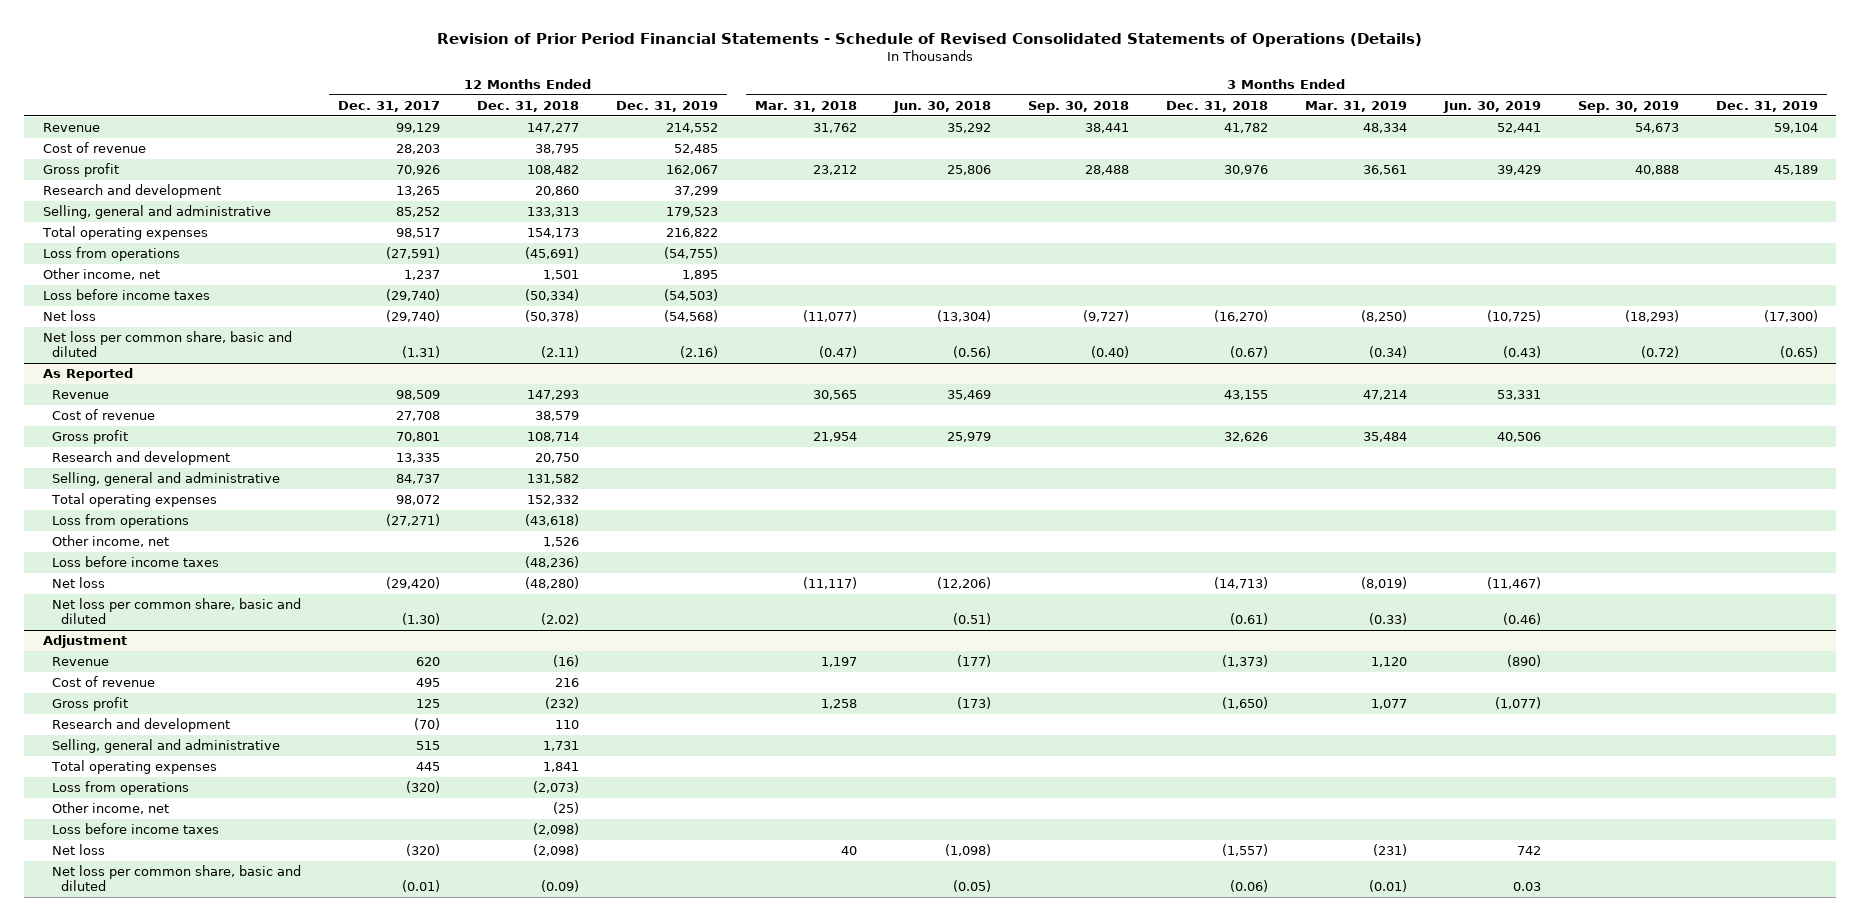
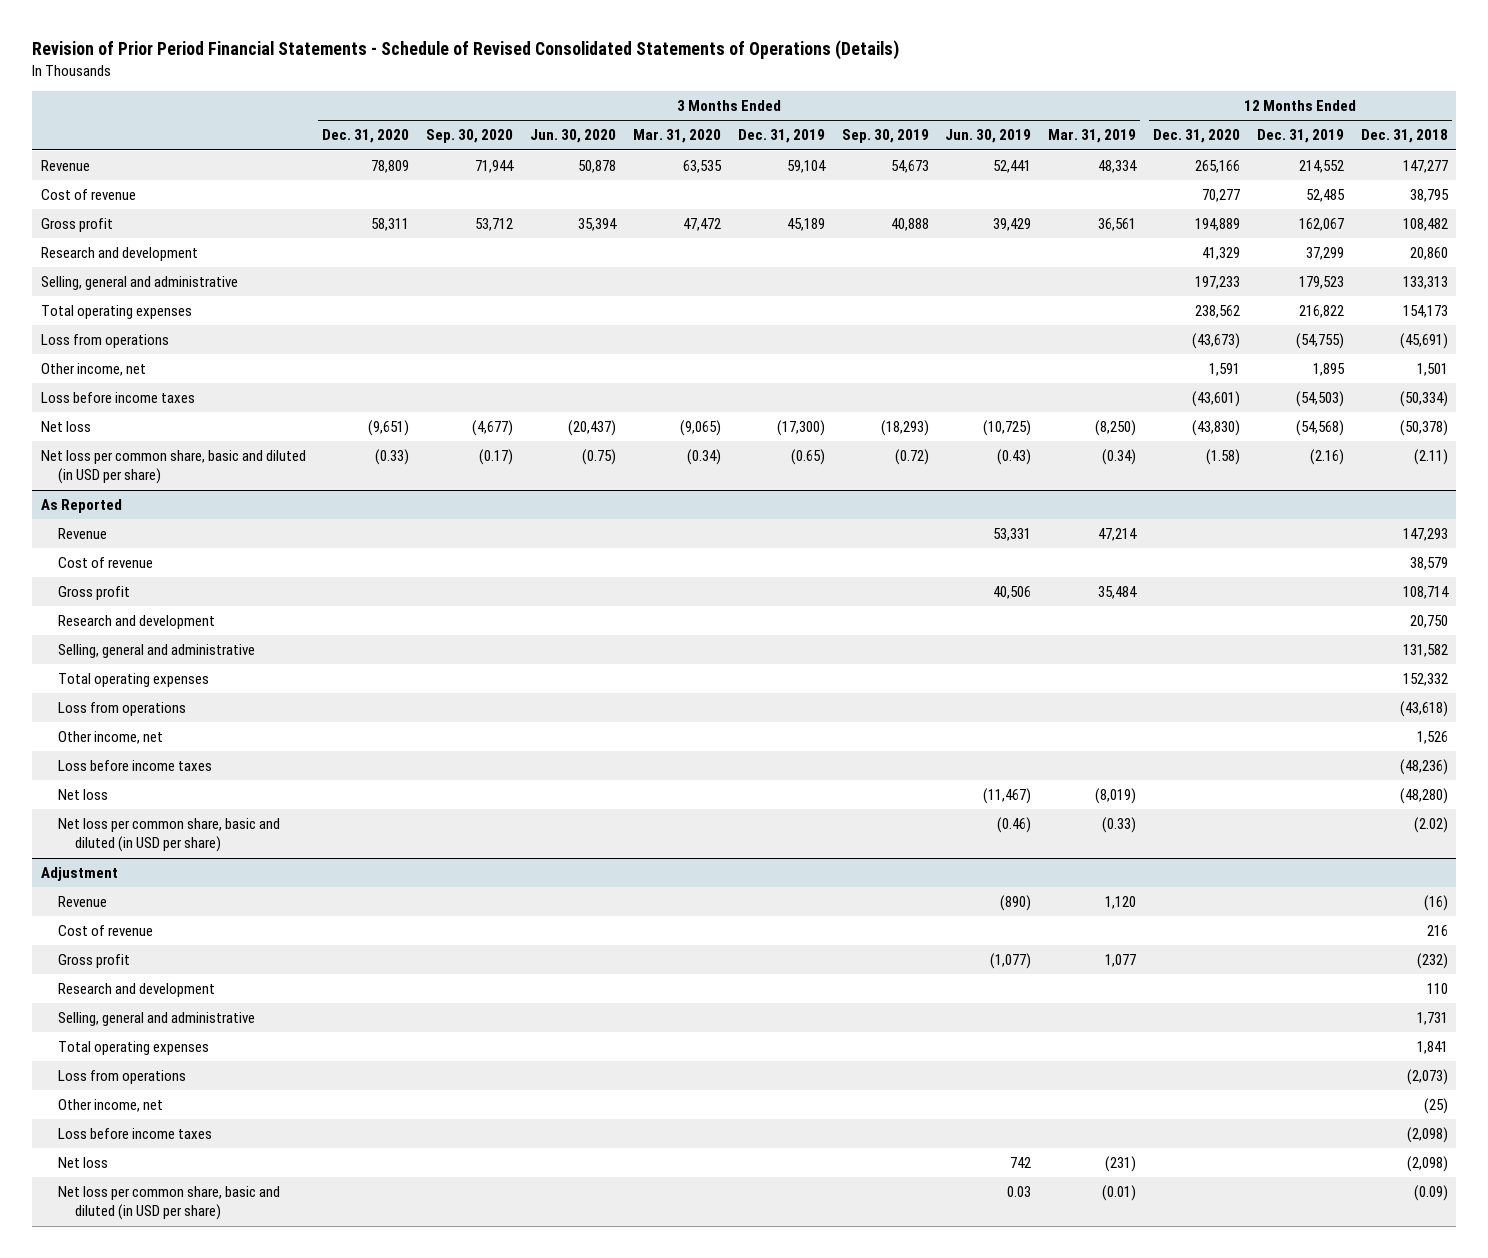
[337,100,440,112] Dec. 31, 2017 -> none
[754,100,857,112] Mar. 31, 2018 -> none
[892,100,991,113] Jun. 30, 2018 -> none
[1027,100,1129,113] Sep. 30, 2018 -> none
[1165,100,1268,112] Dec. 31, 2018 -> none
none -> [322,129,410,144] Dec. 31, 2020
none -> [426,129,514,144] Sep. 30, 2020
none -> [530,129,617,144] Jun. 30, 2020
none -> [632,129,721,144] Mar. 31, 2020
none -> [1153,129,1241,144] Dec. 31, 2020
[42,331,292,357] Net loss per common share, basic and diluted -> [40,450,306,485] Net loss per common share, basic and diluted (in USD per share)
[51,598,301,624] Net loss per common share, basic and diluted -> [58,818,281,853] Net loss per common share, basic and diluted (in USD per share)
[51,865,301,891] Net loss per common share, basic and diluted -> [58,1186,281,1221] Net loss per common share, basic and diluted (in USD per share)

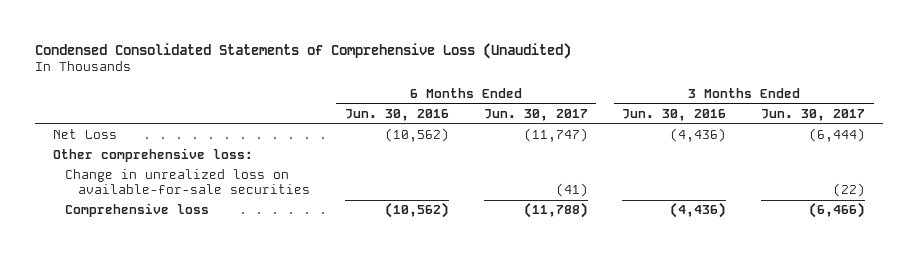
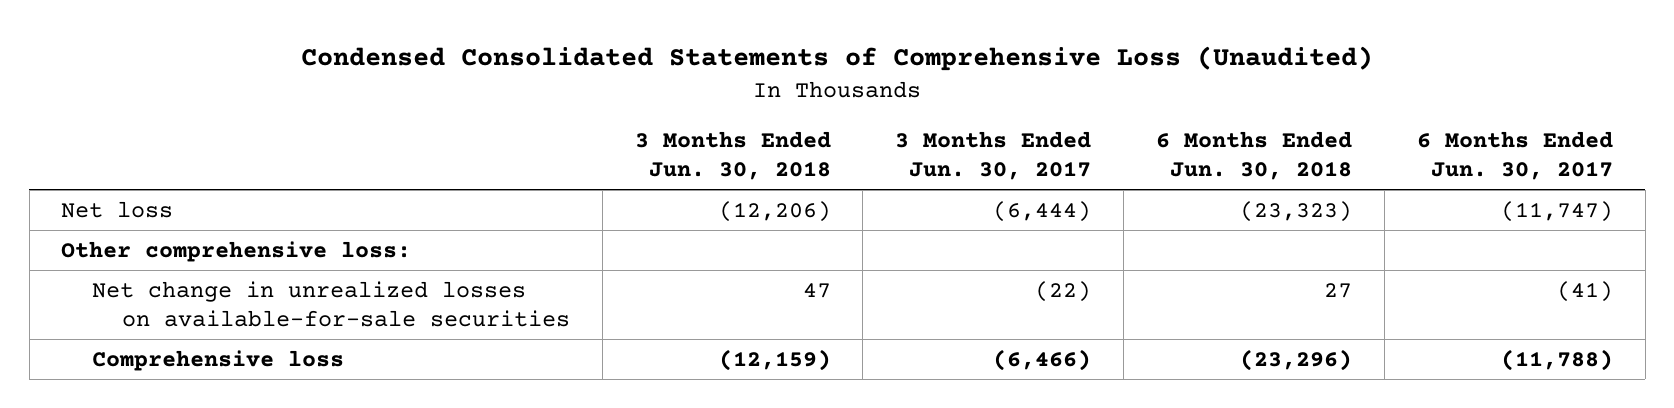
[344,109,449,122] Jun. 30, 2016 -> none
[622,109,727,122] Jun. 30, 2016 -> none
none -> [634,130,831,181] 3 Months Ended Jun. 30, 2018
none -> [1156,130,1353,181] 6 Months Ended Jun. 30, 2018
[52,129,117,140] Net Loss -> [61,200,174,218] Net loss
[65,169,310,194] Change in unrealized loss on available-for-sale securities -> [91,280,570,328] Net change in unrealized losses on available-for-sale securities

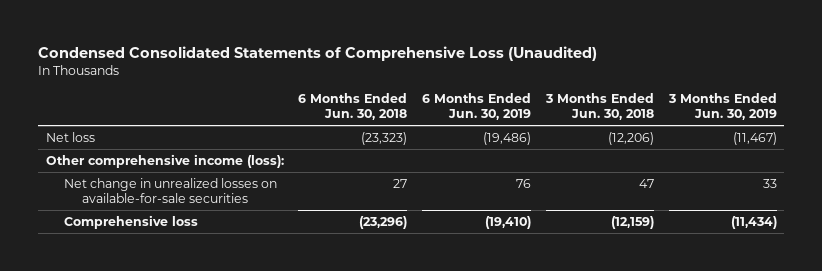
[895,130,1092,181] 3 Months Ended Jun. 30, 2017 -> none
[1416,130,1613,181] 6 Months Ended Jun. 30, 2017 -> none
none -> [422,92,532,121] 6 Months Ended Jun. 30, 2019
none -> [667,92,777,121] 3 Months Ended Jun. 30, 2019
[61,240,412,262] Other comprehensive loss: -> [45,153,284,168] Other comprehensive income (loss):

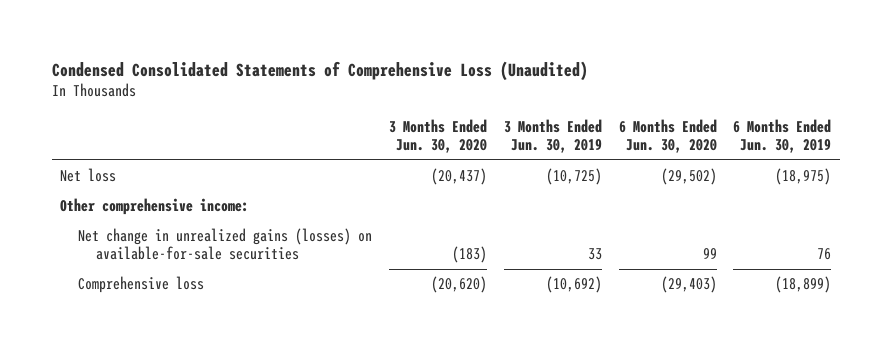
[298,92,408,121] 6 Months Ended Jun. 30, 2018 -> none
[545,92,655,121] 3 Months Ended Jun. 30, 2018 -> none
none -> [389,119,488,154] 3 Months Ended Jun. 30, 2020
none -> [618,119,717,154] 6 Months Ended Jun. 30, 2020
[483,131,532,145] (19,486) -> [775,168,832,186] (18,975)
[732,131,777,145] (11,467) -> [545,168,602,186] (10,725)
[45,153,284,168] Other comprehensive income (loss): -> [60,198,250,216] Other comprehensive income:
[64,177,278,203] Net change in unrealized losses on available-for-sale securities -> [78,228,373,261] Net change in unrealized gains (losses) on available-for-sale securities
[485,215,532,229] (19,410) -> [775,276,832,294] (18,899)
[730,215,777,229] (11,434) -> [545,276,602,294] (10,692)

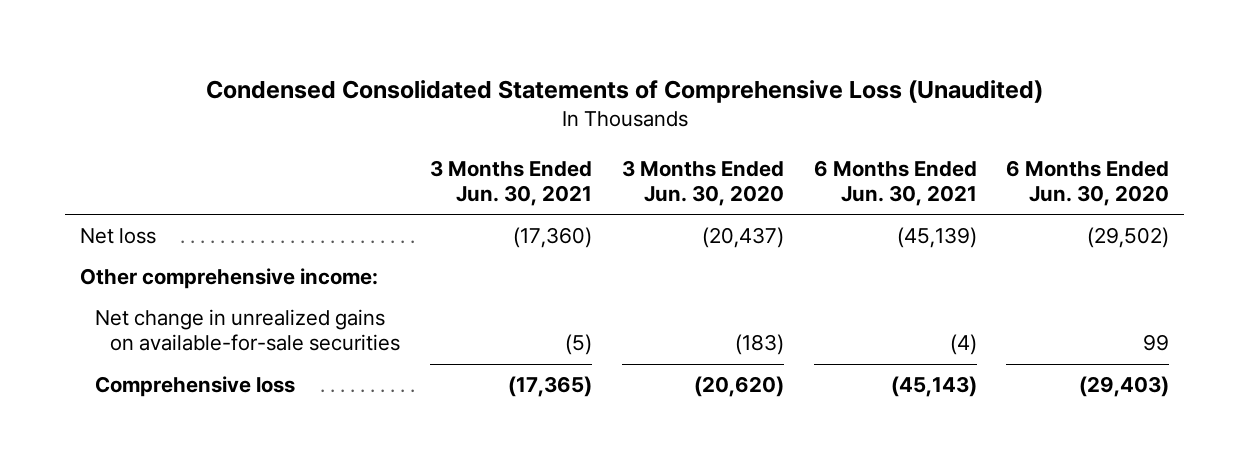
[503,119,602,154] 3 Months Ended Jun. 30, 2019 -> none
[733,119,832,154] 6 Months Ended Jun. 30, 2019 -> none
none -> [430,159,593,206] 3 Months Ended Jun. 30, 2021
none -> [813,159,977,206] 6 Months Ended Jun. 30, 2021
[78,228,373,261] Net change in unrealized gains (losses) on available-for-sale securities -> [95,309,401,352] Net change in unrealized gains on available-for-sale securities

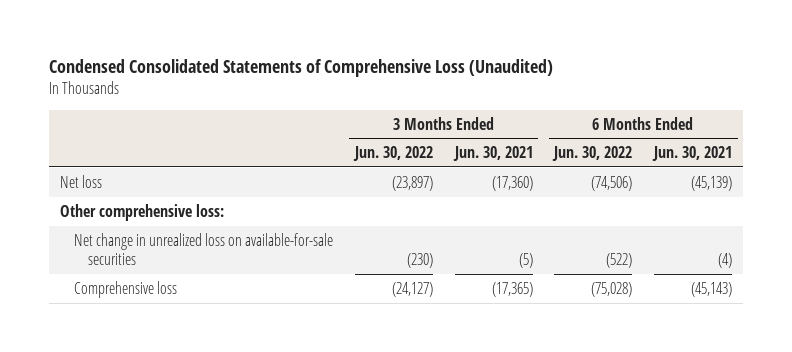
[621,159,784,206] 3 Months Ended Jun. 30, 2020 -> none
[1006,159,1170,206] 6 Months Ended Jun. 30, 2020 -> none
none -> [352,146,433,162] Jun. 30, 2022
none -> [552,146,633,162] Jun. 30, 2022
[79,268,378,290] Other comprehensive income: -> [60,203,225,221] Other comprehensive loss:
[95,309,401,352] Net change in unrealized gains on available-for-sale securities -> [74,232,334,265] Net change in unrealized loss on available-for-sale securities

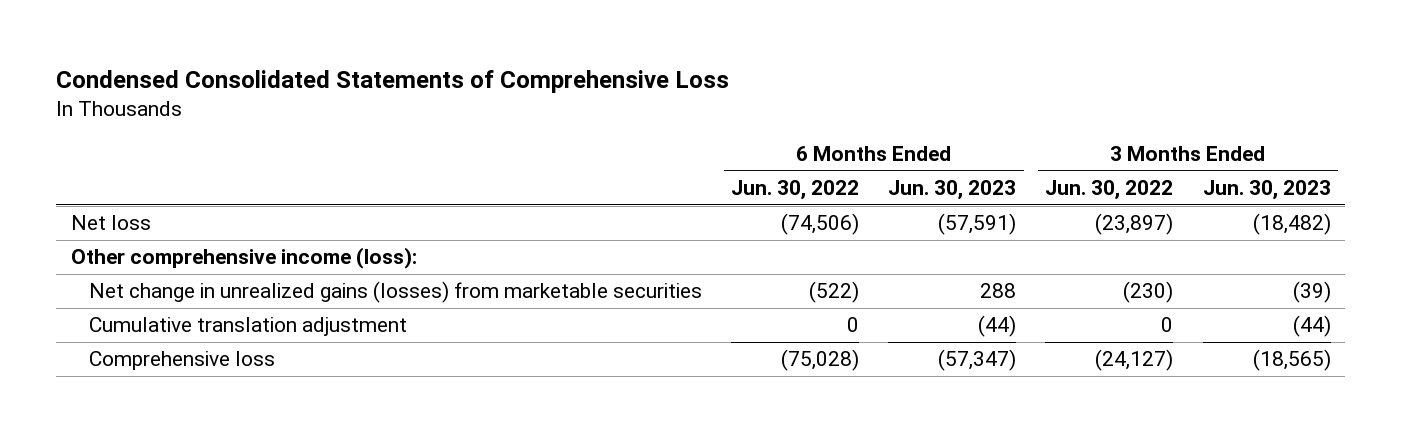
[49,59,554,78] Condensed Consolidated Statements of Comprehensive Loss (Unaudited) -> [56,70,730,94] Condensed Consolidated Statements of Comprehensive Loss
[452,146,533,162] Jun. 30, 2021 -> none
[652,146,733,162] Jun. 30, 2021 -> none
none -> [888,180,1017,201] Jun. 30, 2023
none -> [1202,180,1331,201] Jun. 30, 2023
[60,203,225,221] Other comprehensive loss: -> [70,247,417,270] Other comprehensive income (loss):
[74,232,334,265] Net change in unrealized loss on available-for-sale securities -> [89,281,703,304] Net change in unrealized gains (losses) from marketable securities
none -> [89,317,408,337] Cumulative translation adjustment

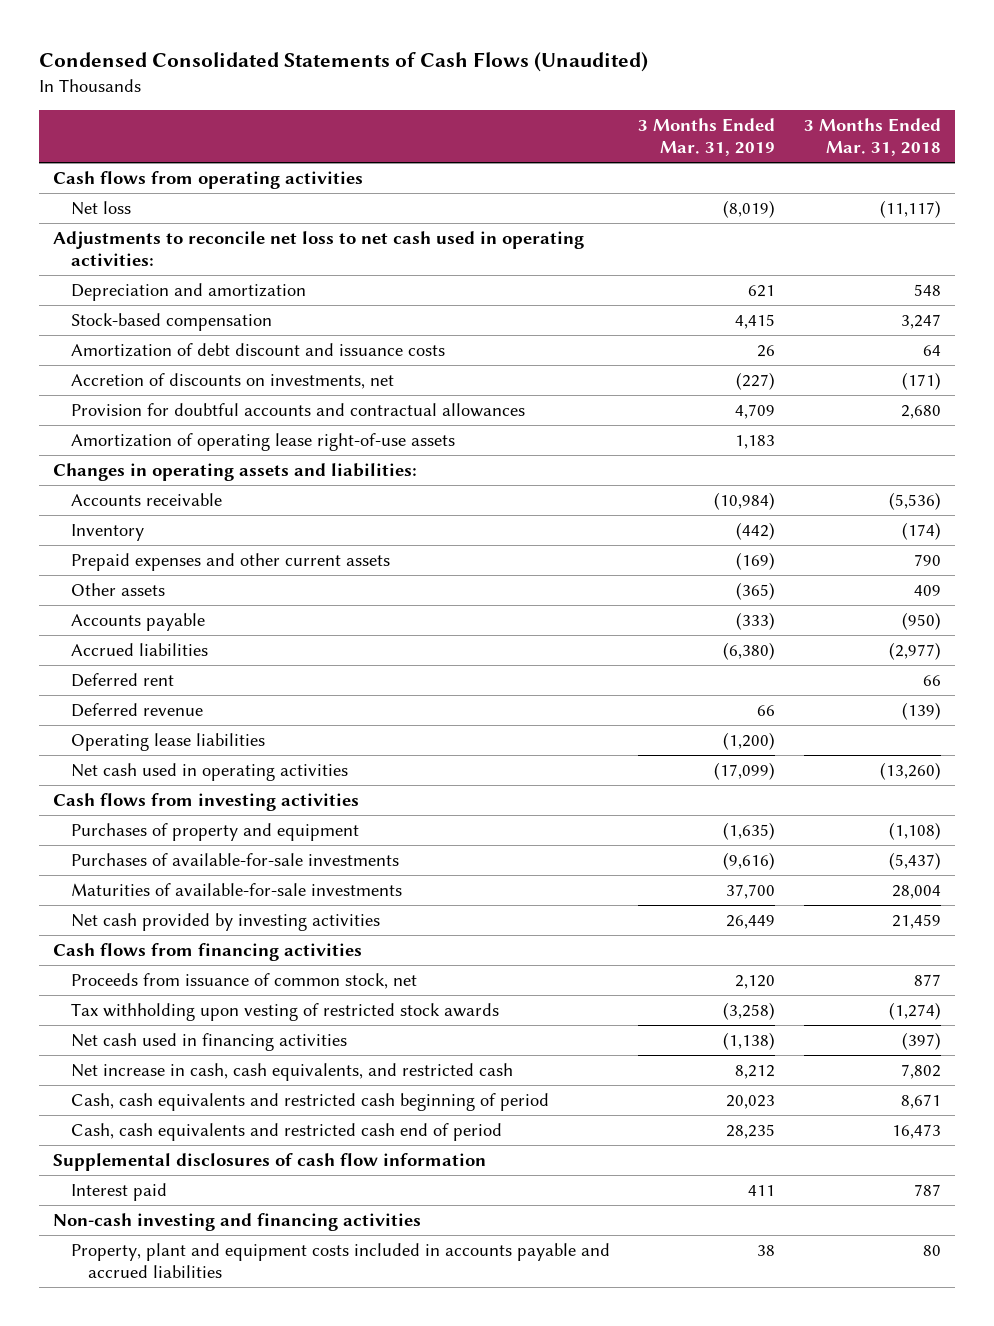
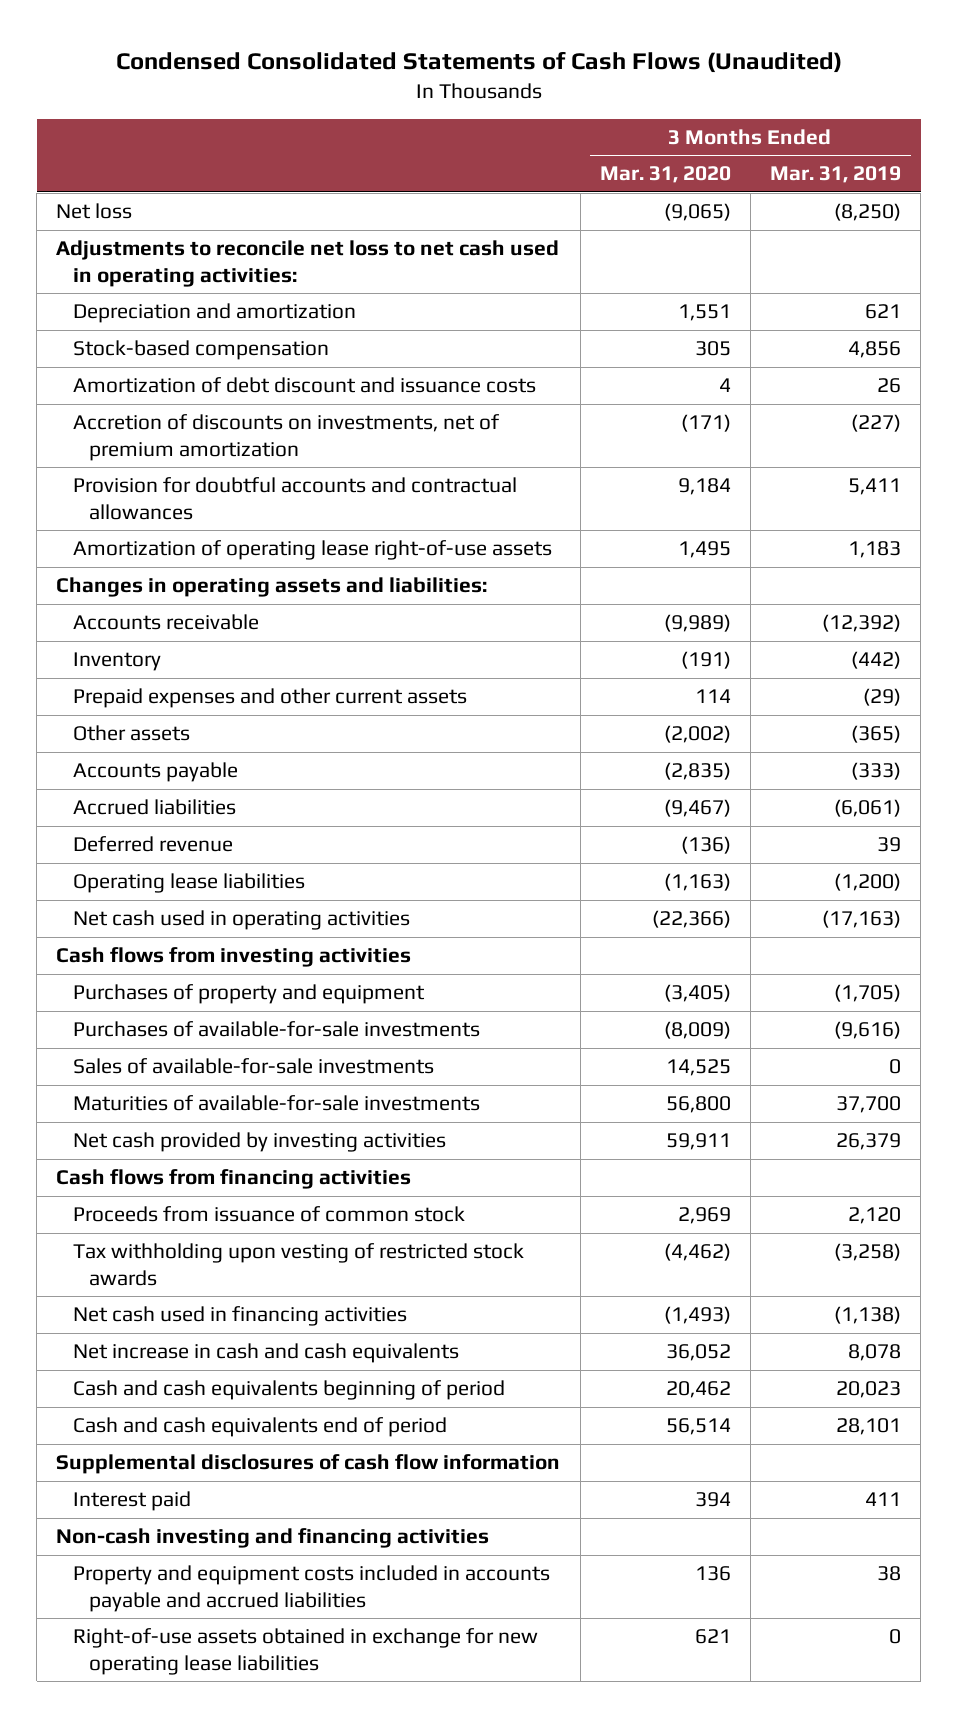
[804,118,942,157] 3 Months Ended Mar. 31, 2018 -> none
none -> [599,166,731,184] Mar. 31, 2020
[52,170,363,189] Cash flows from operating activities -> none
[723,199,776,218] (8,019) -> [833,203,901,222] (8,250)
[735,313,776,329] 4,415 -> [847,341,901,359] 4,856
[70,372,394,389] Accretion of discounts on investments, net -> [72,414,500,461] Accretion of discounts on investments, net of premium amortization
[735,403,776,419] 4,709 -> [847,478,901,496] 5,411
[714,491,776,510] (10,984) -> [821,614,901,633] (12,392)
[736,551,776,570] (169) -> [862,688,901,707] (29)
[70,672,174,687] Deferred rent -> none
[723,641,776,660] (6,380) -> [833,799,901,818] (6,061)
[757,704,776,716] 66 -> [876,837,901,853] 39
[714,761,776,780] (17,099) -> [821,910,901,929] (17,163)
[723,821,776,840] (1,635) -> [833,984,901,1003] (1,705)
none -> [72,1058,434,1075] Sales of available-for-sale investments
[726,914,776,929] 26,449 -> [835,1133,901,1151] 26,379
[70,972,417,989] Proceeds from issuance of common stock, net -> [72,1206,465,1223] Proceeds from issuance of common stock
[70,1062,513,1081] Net increase in cash, cash equivalents, and restricted cash -> [72,1343,459,1364] Net increase in cash and cash equivalents
[735,1064,776,1079] 8,212 -> [847,1344,901,1362] 8,078
[70,1092,549,1111] Cash, cash equivalents and restricted cash beginning of period -> [72,1380,505,1401] Cash and cash equivalents beginning of period
[70,1122,502,1141] Cash, cash equivalents and restricted cash end of period -> [72,1417,447,1438] Cash and cash equivalents end of period
[726,1123,776,1139] 28,235 -> [835,1418,901,1436] 28,101
[70,1242,610,1278] Property, plant and equipment costs included in accounts payable and accrued liabilities -> [72,1565,550,1612] Property and equipment costs included in accounts payable and accrued liabilities
none -> [72,1628,538,1675] Right-of-use assets obtained in exchange for new operating lease liabilities

